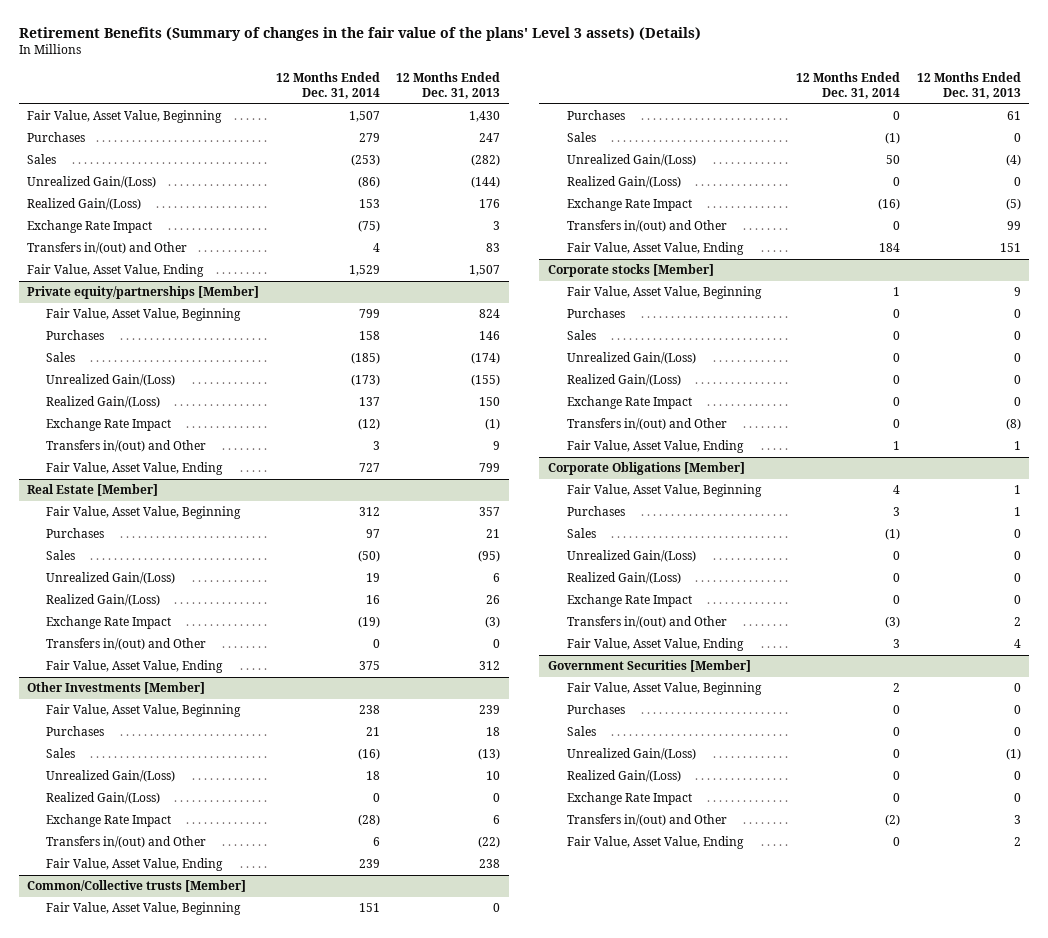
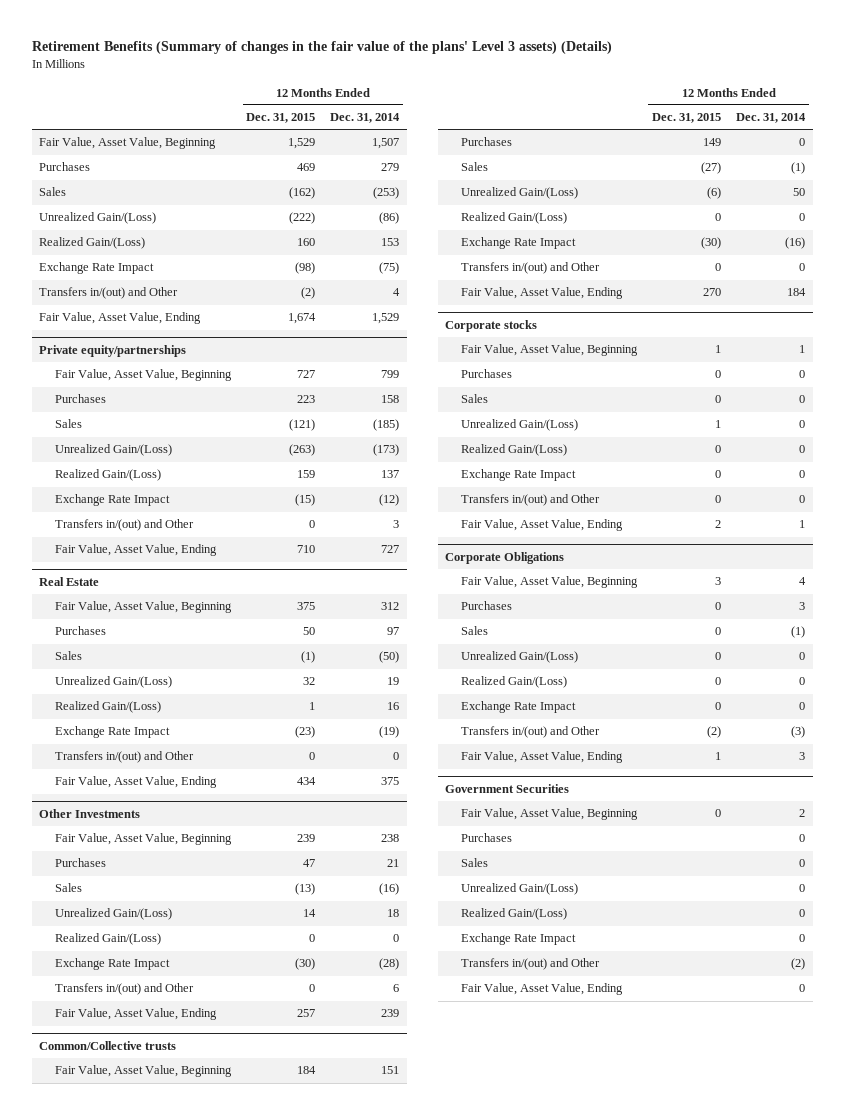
[396,71,501,100] 12 Months Ended Dec. 31, 2013 -> none
none -> [246,113,316,124] Dec. 31, 2015
[27,286,260,300] Private equity/partnerships [Member] -> [39,344,187,357] Private equity/partnerships
[27,484,159,497] Real Estate [Member] -> [39,576,100,586] Real Estate
[27,682,206,695] Other Investments [Member] -> [39,808,141,818] Other Investments
[27,880,247,893] Common/Collective trusts [Member] -> [39,1040,177,1050] Common/Collective trusts
[547,264,714,278] Corporate stocks [Member] -> [445,319,538,332] Corporate stocks
[547,462,745,476] Corporate Obligations [Member] -> [445,551,565,564] Corporate Obligations
[547,660,751,673] Government Securities [Member] -> [445,783,570,793] Government Securities

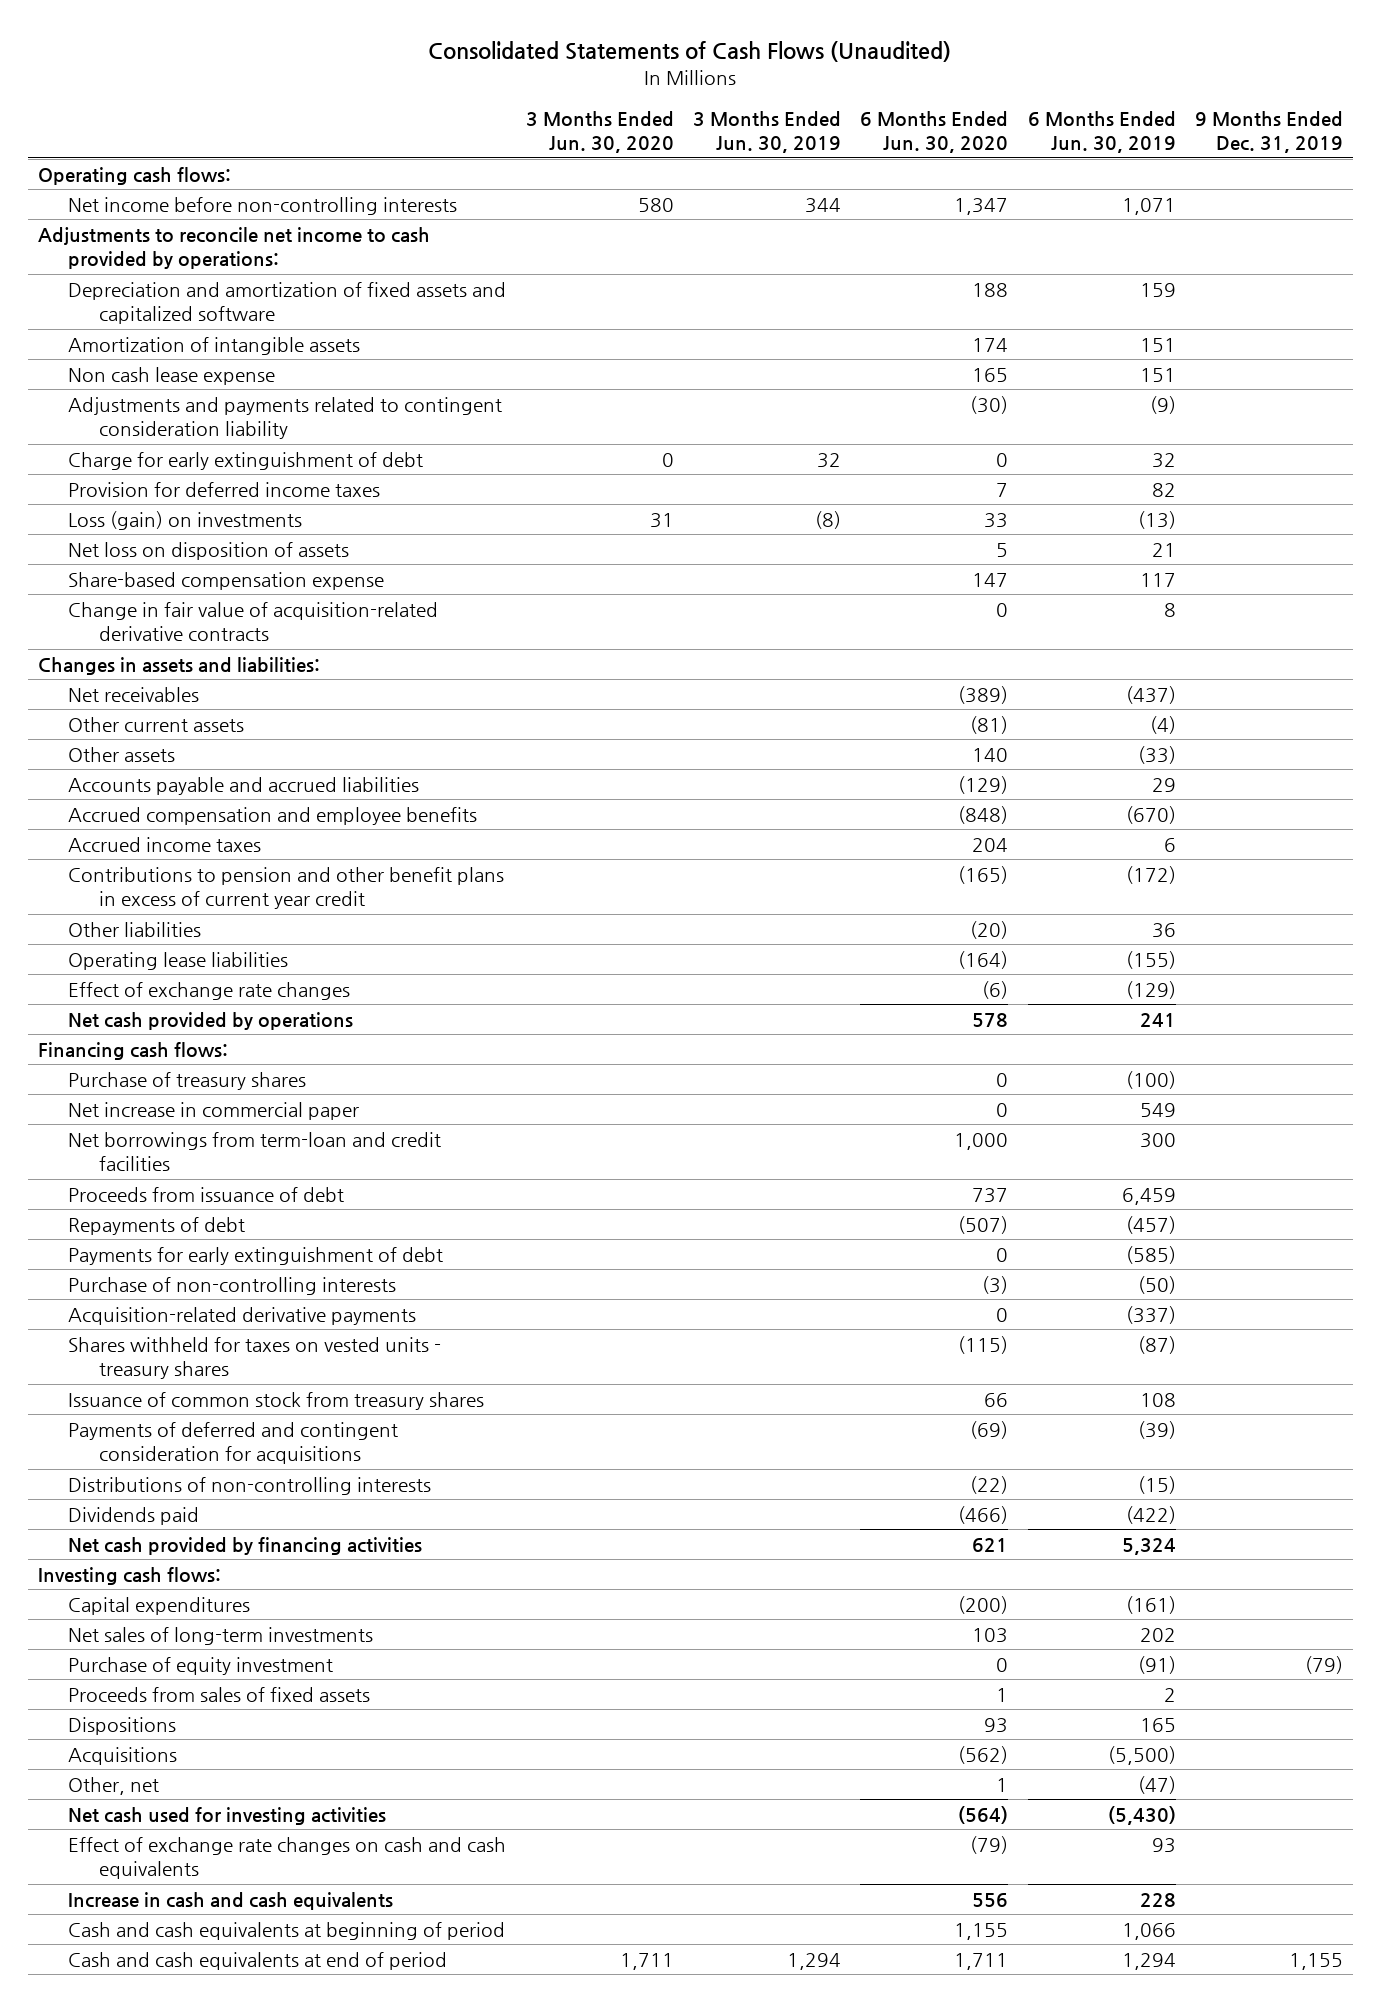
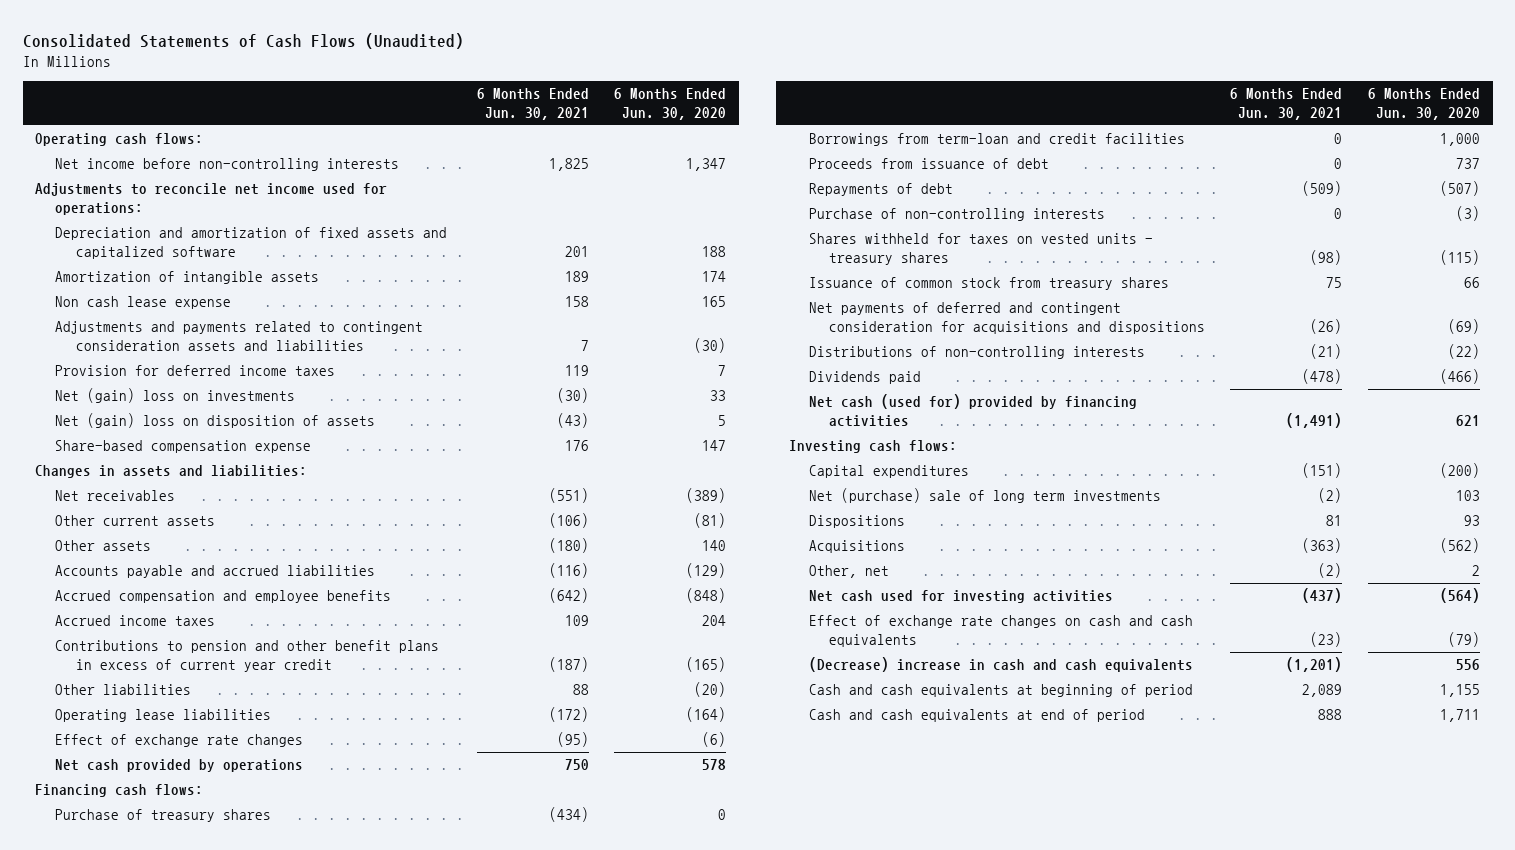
[525,110,674,154] 3 Months Ended Jun. 30, 2020 -> none
[692,110,841,154] 3 Months Ended Jun. 30, 2019 -> none
[1027,110,1176,154] 6 Months Ended Jun. 30, 2019 -> none
[1195,110,1344,154] 9 Months Ended Dec. 31, 2019 -> none
none -> [476,87,589,120] 6 Months Ended Jun. 30, 2021
[37,226,430,270] Adjustments to reconcile net income to cash provided by operations: -> [35,183,388,216] Adjustments to reconcile net income used for operations:
[68,451,424,470] Charge for early extinguishment of debt -> none
[68,396,503,440] Adjustments and payments related to contingent consideration liability -> [55,321,424,352] Adjustments and payments related to contingent consideration assets and liabilities
[68,510,303,530] Loss (gain) on investments -> [55,388,296,404] Net (gain) loss on investments
[68,541,350,560] Net loss on disposition of assets -> [55,413,376,429] Net (gain) loss on disposition of assets
[68,601,439,642] Change in fair value of acquisition-related derivative contracts -> none
[68,1101,360,1120] Net increase in commercial paper -> none
[68,1131,442,1172] Net borrowings from term-loan and credit facilities -> [808,133,1185,147] Borrowings from term-loan and credit facilities
[68,1246,444,1265] Payments for early extinguishment of debt -> none
[68,1306,417,1325] Acquisition-related derivative payments -> none
[68,1421,399,1465] Payments of deferred and contingent consideration for acquisitions -> [808,302,1206,335] Net payments of deferred and contingent consideration for acquisitions and dispositions
[68,1536,423,1555] Net cash provided by financing activities -> [808,394,1137,428] Net cash (used for) provided by financing activities
[68,1656,334,1675] Purchase of equity investment -> none
[68,1686,371,1702] Proceeds from sales of fixed assets -> none
[68,1626,374,1645] Net sales of long-term investments -> [808,488,1161,504] Net (purchase) sale of long term investments
[996,1777,1009,1792] 1 -> [1471,565,1480,577] 2
[68,1891,394,1910] Increase in cash and cash equivalents -> [808,657,1193,673] (Decrease) increase in cash and cash equivalents

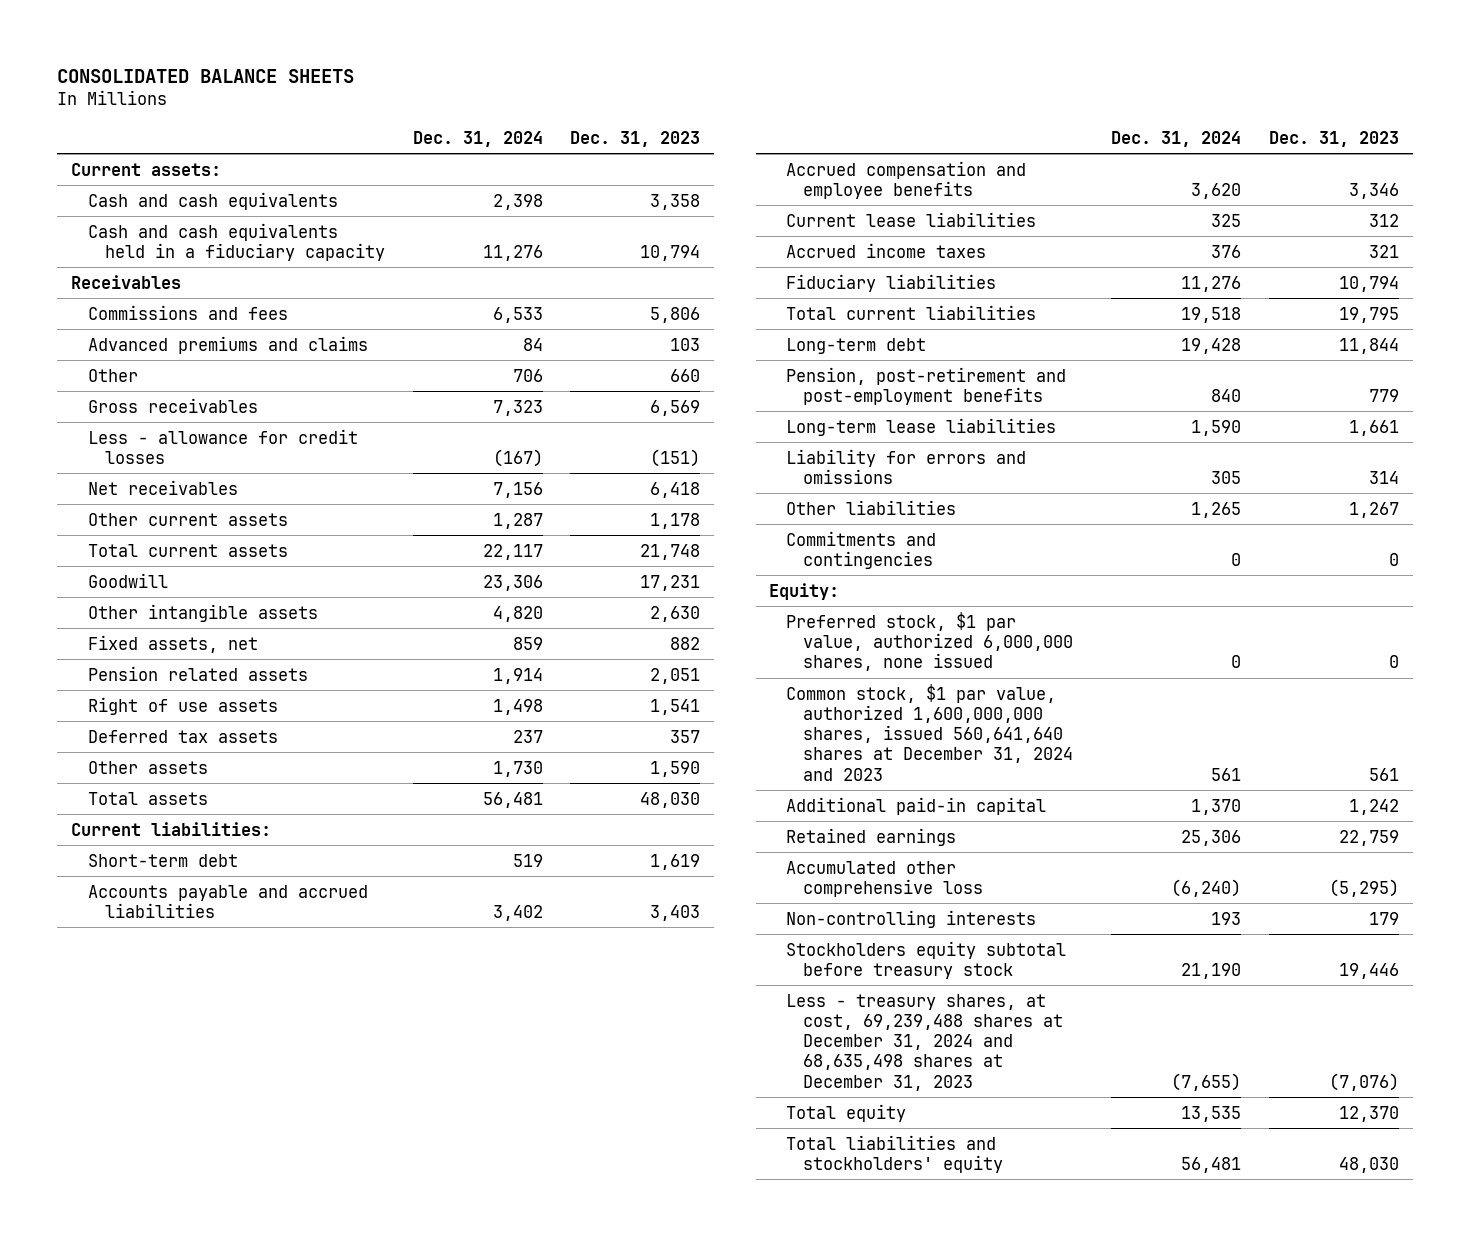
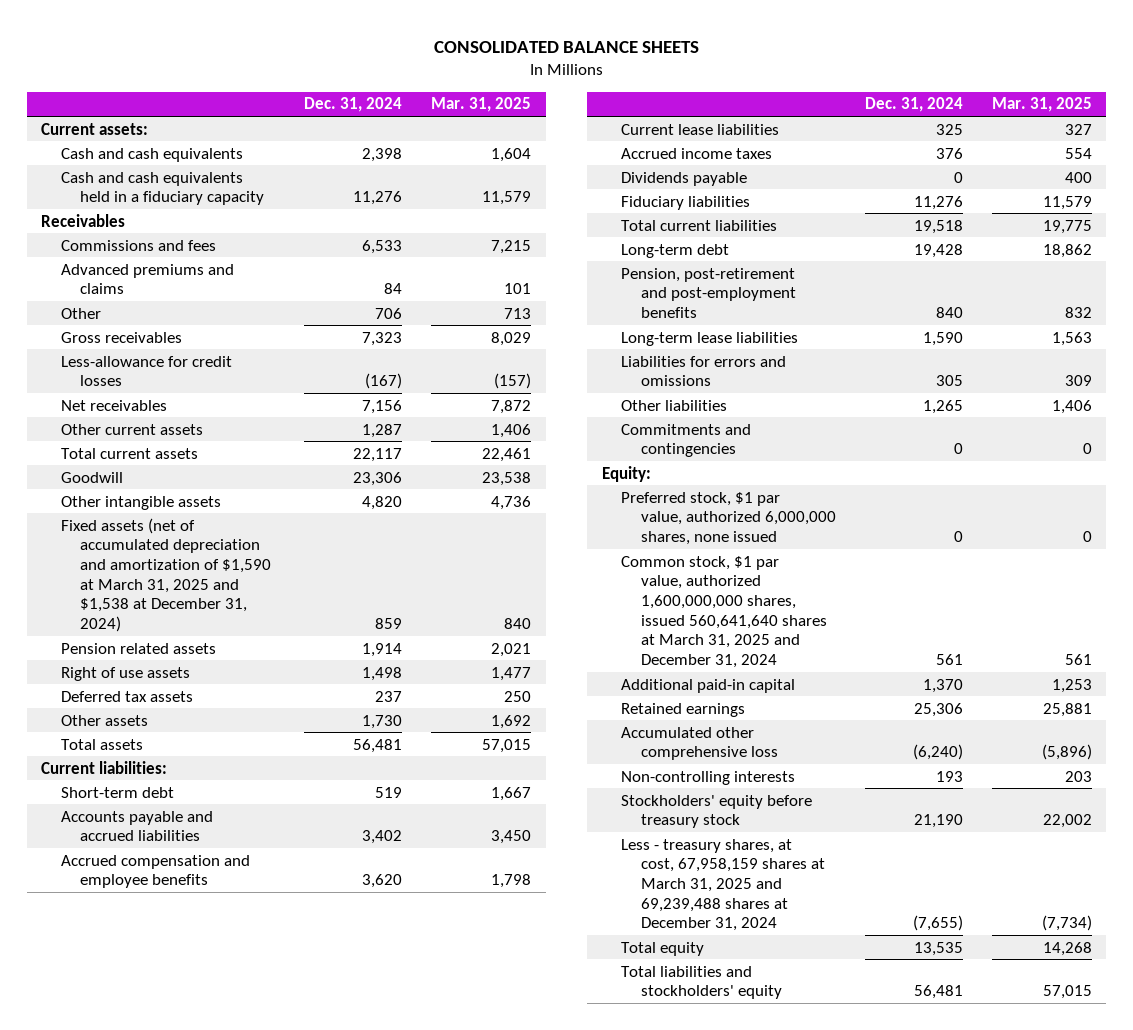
[570,130,701,147] Dec. 31, 2023 -> none
none -> [431,97,532,113] Mar. 31, 2025
[87,428,358,464] Less - allowance for credit losses -> [60,355,232,387] Less-allowance for credit losses
[87,634,258,653] Fixed assets, net -> [60,517,271,632] Fixed assets (net of accumulated depreciation and amortization of $1,590 at March 31, 2025 and $1,538 at December 31, 2024)
none -> [621,171,748,186] Dividends payable
[786,448,1027,484] Liability for errors and omissions -> [621,355,787,387] Liabilities for errors and omissions
[786,683,1074,781] Common stock, $1 par value, authorized 1,600,000,000 shares, issued 560,641,640 shares at December 31, 2024 and 2023 -> [621,555,827,668] Common stock, $1 par value, authorized 1,600,000,000 shares, issued 560,641,640 shares at March 31, 2025 and December 31, 2024
[786,940,1067,979] Stockholders equity subtotal before treasury stock -> [621,794,813,829] Stockholders' equity before treasury stock
[786,993,1064,1091] Less - treasury shares, at cost, 69,239,488 shares at December 31, 2024 and 68,635,498 shares at December 31, 2023 -> [621,838,825,932] Less - treasury shares, at cost, 67,958,159 shares at March 31, 2025 and 69,239,488 shares at December 31, 2024

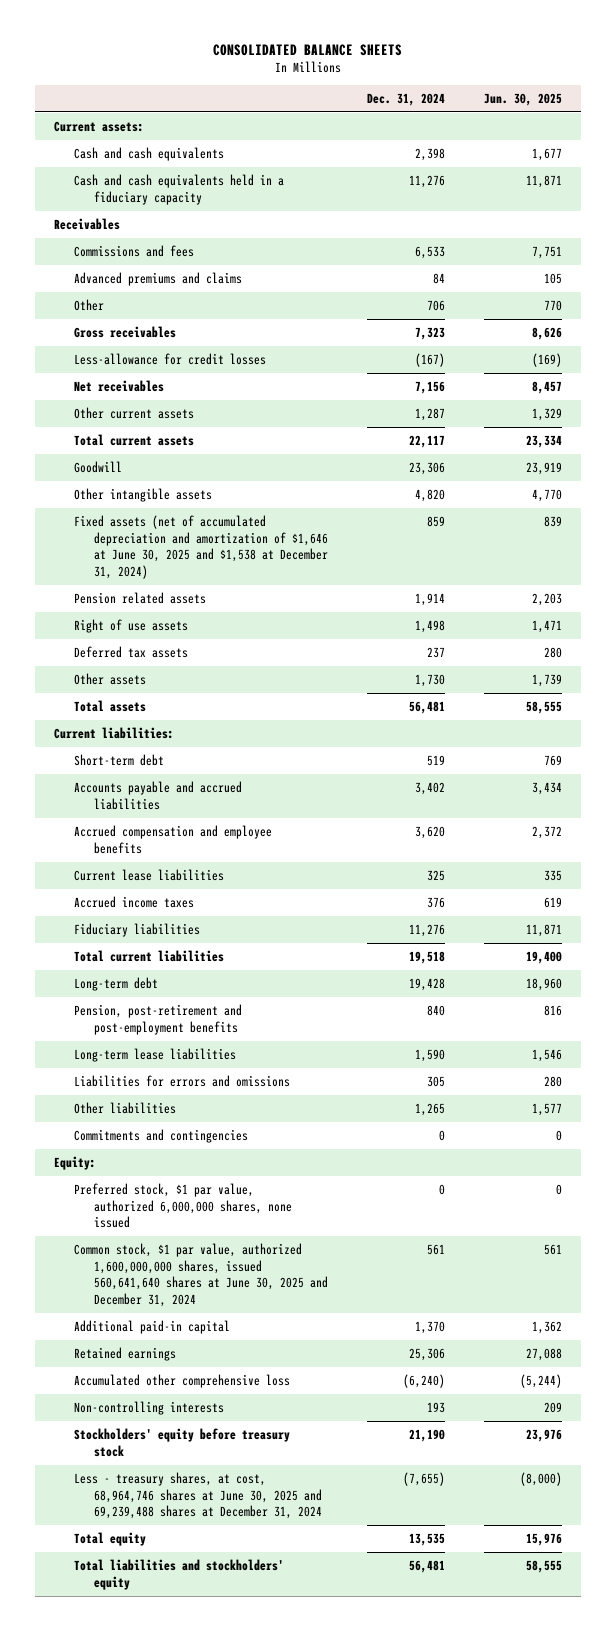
[431,97,532,113] Mar. 31, 2025 -> none
none -> [484,93,563,107] Jun. 30, 2025
[60,517,271,632] Fixed assets (net of accumulated depreciation and amortization of $1,590 at March 31, 2025 and $1,538 at December 31, 2024) -> [74,514,329,580] Fixed assets (net of accumulated depreciation and amortization of $1,646 at June 30, 2025 and $1,538 at December 31, 2024)
[621,171,748,186] Dividends payable -> none
[621,555,827,668] Common stock, $1 par value, authorized 1,600,000,000 shares, issued 560,641,640 shares at March 31, 2025 and December 31, 2024 -> [74,1242,329,1308] Common stock, $1 par value, authorized 1,600,000,000 shares, issued 560,641,640 shares at June 30, 2025 and December 31, 2024
[621,838,825,932] Less - treasury shares, at cost, 67,958,159 shares at March 31, 2025 and 69,239,488 shares at December 31, 2024 -> [74,1471,323,1520] Less - treasury shares, at cost, 68,964,746 shares at June 30, 2025 and 69,239,488 shares at December 31, 2024

